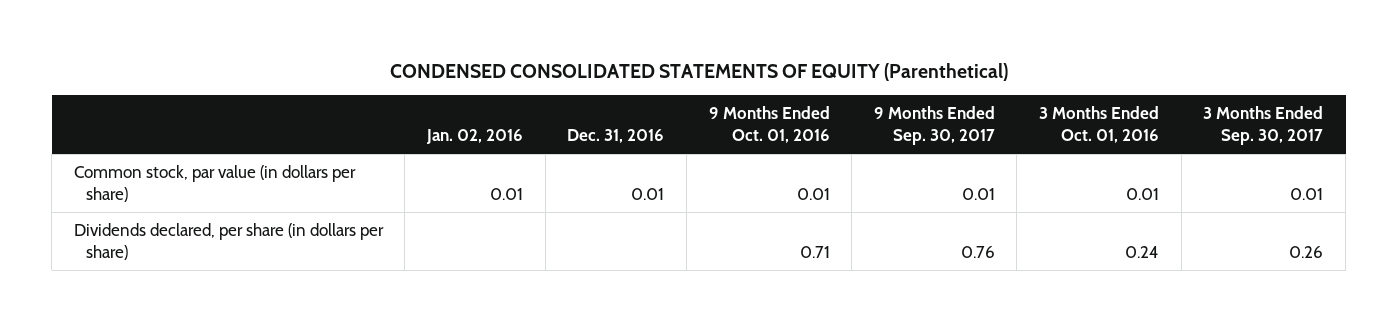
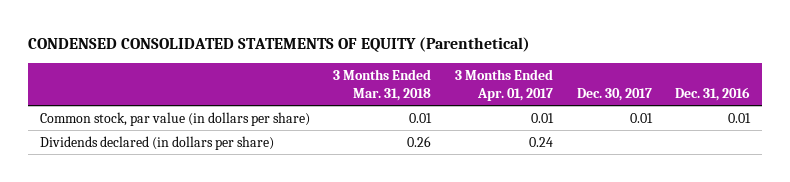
[425,129,523,145] Jan. 02, 2016 -> none
[708,106,830,144] 9 Months Ended Oct. 01, 2016 -> none
[873,106,995,146] 9 Months Ended Sep. 30, 2017 -> none
[1039,106,1160,144] 3 Months Ended Oct. 01, 2016 -> none
[1203,106,1324,146] 3 Months Ended Sep. 30, 2017 -> none
none -> [333,69,432,101] 3 Months Ended Mar. 31, 2018
none -> [454,69,553,101] 3 Months Ended Apr. 01, 2017
none -> [576,87,652,101] Dec. 30, 2017
[73,222,384,261] Dividends declared, per share (in dollars per share) -> [39,135,274,150] Dividends declared (in dollars per share)

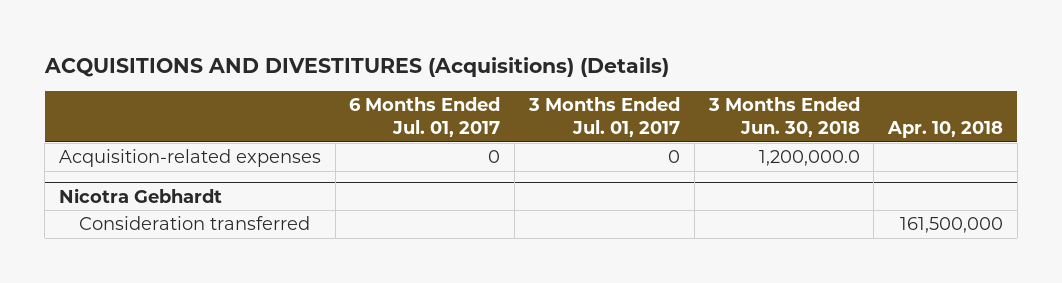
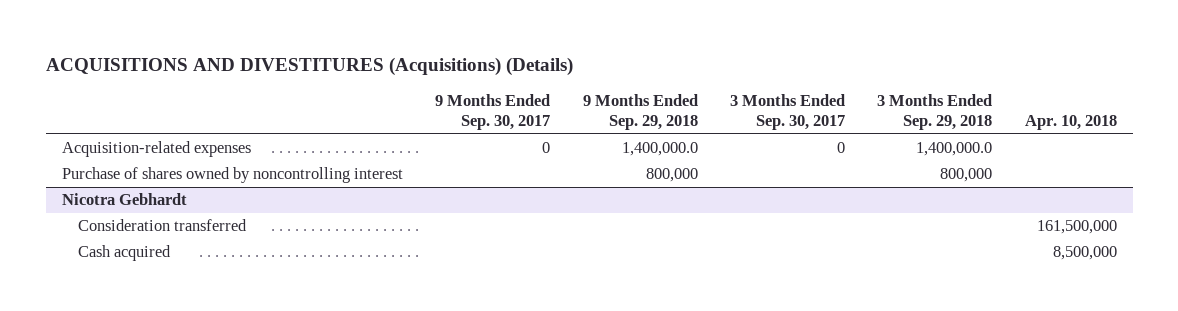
[349,96,501,137] 6 Months Ended Jul. 01, 2017 -> none
[528,96,681,137] 3 Months Ended Jul. 01, 2017 -> none
[707,96,860,137] 3 Months Ended Jun. 30, 2018 -> none
none -> [435,93,551,130] 9 Months Ended Sep. 30, 2017
none -> [582,93,698,130] 9 Months Ended Sep. 29, 2018
none -> [729,93,845,130] 3 Months Ended Sep. 30, 2017
none -> [877,93,993,130] 3 Months Ended Sep. 29, 2018
none -> [61,167,403,184] Purchase of shares owned by noncontrolling interest
none -> [78,245,172,262] Cash acquired

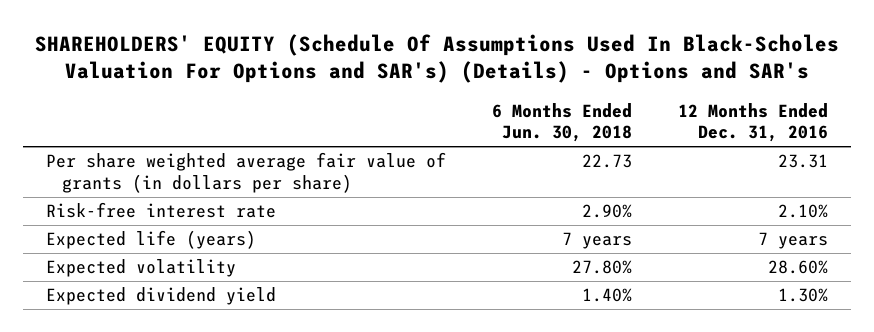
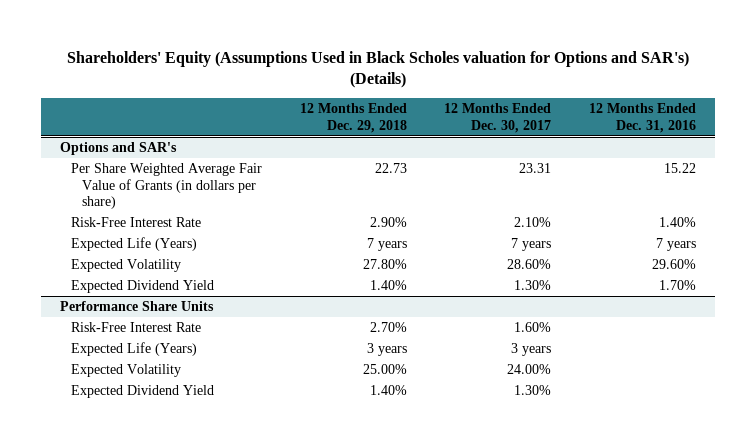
[34,33,839,84] SHAREHOLDERS' EQUITY (Schedule Of Assumptions Used In Black-Scholes Valuation For Options and SAR's) (Details) - Options and SAR's -> [67,50,690,89] Shareholders' Equity (Assumptions Used in Black Scholes valuation for Options and SAR's) (Details)
[491,102,632,142] 6 Months Ended Jun. 30, 2018 -> none
none -> [299,103,407,134] 12 Months Ended Dec. 29, 2018
none -> [444,103,552,134] 12 Months Ended Dec. 30, 2017
[46,152,447,193] Per share weighted average fair value of grants (in dollars per share) -> none
[46,202,277,219] Risk-free interest rate -> none
[46,230,257,250] Expected life (years) -> none
[46,259,237,278] Expected volatility -> none
[46,287,277,306] Expected dividend yield -> none
none -> [59,141,177,155] Options and SAR's
none -> [70,162,262,210] Per Share Weighted Average Fair Value of Grants (in dollars per share)
none -> [70,216,201,227] Risk-Free Interest Rate
none -> [70,236,197,251] Expected Life (Years)
none -> [70,258,181,272] Expected Volatility
none -> [70,279,214,293] Expected Dividend Yield
none -> [59,300,214,311] Performance Share Units
none -> [70,321,201,332] Risk-Free Interest Rate
none -> [70,341,197,356] Expected Life (Years)
none -> [70,363,181,377] Expected Volatility
none -> [70,384,214,398] Expected Dividend Yield

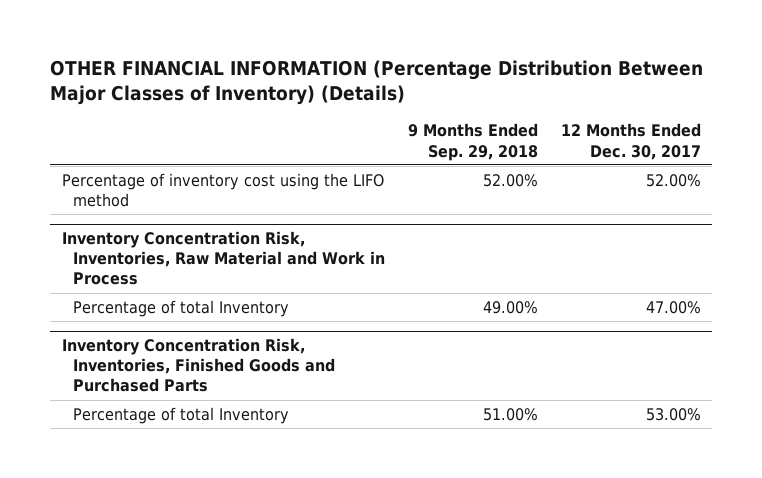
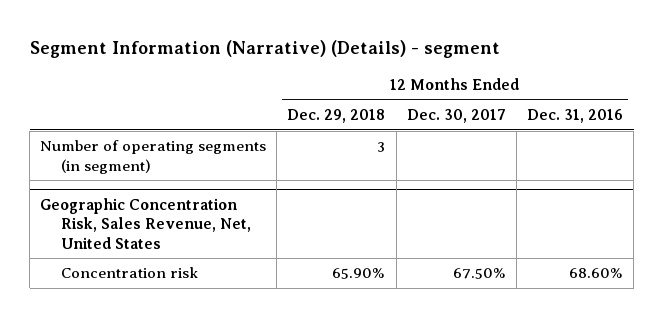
[50,60,704,106] OTHER FINANCIAL INFORMATION (Percentage Distribution Between Major Classes of Inventory) (Details) -> [29,39,500,58] Segment Information (Narrative) (Details) - segment
[407,123,538,161] 9 Months Ended Sep. 29, 2018 -> none
none -> [287,108,386,123] Dec. 29, 2018
none -> [527,108,624,123] Dec. 31, 2016
[61,172,384,208] Percentage of inventory cost using the LIFO method -> none
[61,231,385,286] Inventory Concentration Risk, Inventories, Raw Material and Work in Process -> none
[72,299,289,317] Percentage of total Inventory -> none
[61,338,335,393] Inventory Concentration Risk, Inventories, Finished Goods and Purchased Parts -> none
[72,406,289,424] Percentage of total Inventory -> none
none -> [40,140,267,174] Number of operating segments (in segment)
none -> [40,198,252,249] Geographic Concentration Risk, Sales Revenue, Net, United States
none -> [61,267,199,279] Concentration risk

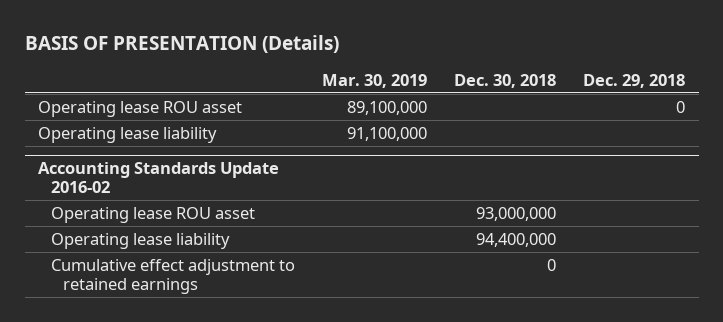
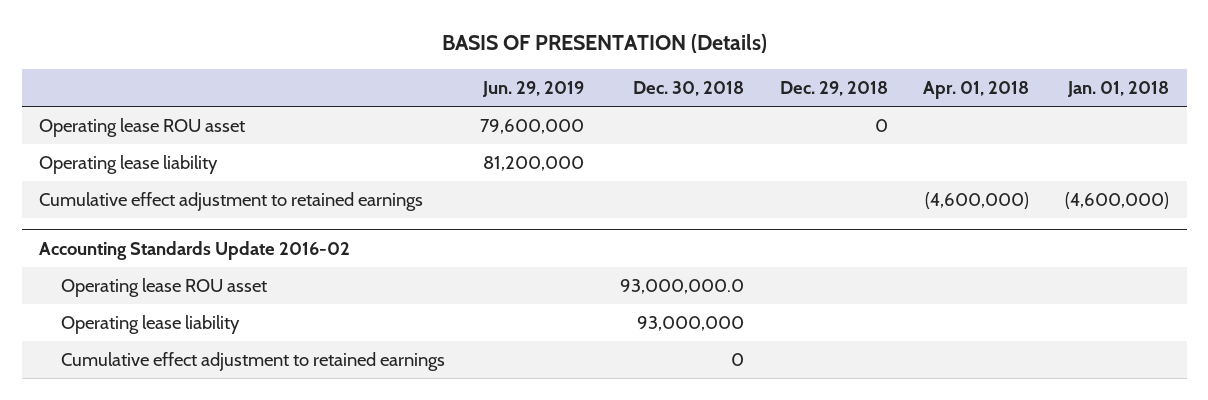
[321,73,427,88] Mar. 30, 2019 -> none
none -> [482,80,585,97] Jun. 29, 2019
none -> [923,80,1030,99] Apr. 01, 2018
none -> [1067,80,1170,97] Jan. 01, 2018
none -> [39,192,424,212] Cumulative effect adjustment to retained earnings
[475,206,556,221] 93,000,000 -> [619,279,744,295] 93,000,000.0
[475,232,556,247] 94,400,000 -> [636,316,744,332] 93,000,000

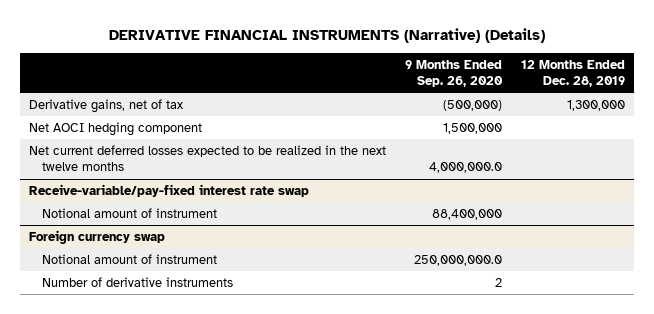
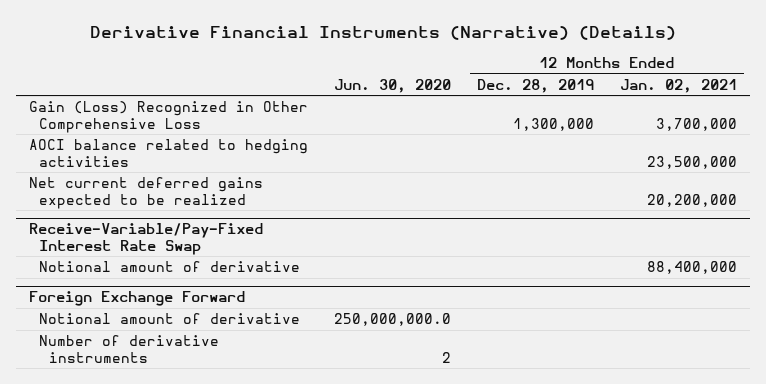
[109,27,546,43] DERIVATIVE FINANCIAL INSTRUMENTS (Narrative) (Details) -> [89,25,676,40] Derivative Financial Instruments (Narrative) (Details)
[405,59,504,87] 9 Months Ended Sep. 26, 2020 -> none
none -> [333,78,451,93] Jun. 30, 2020
none -> [620,78,738,93] Jan. 02, 2021
[29,99,184,114] Derivative gains, net of tax -> [28,101,308,133] Gain (Loss) Recognized in Other Comprehensive Loss
[29,122,203,137] Net AOCI hedging component -> [28,139,308,167] AOCI balance related to hedging activities
[29,145,387,172] Net current deferred losses expected to be realized in the next twelve months -> [28,177,263,209] Net current deferred gains expected to be realized
[29,184,310,198] Receive-variable/pay-fixed interest rate swap -> [28,223,263,255] Receive-Variable/Pay-Fixed Interest Rate Swap
[42,208,218,219] Notional amount of instrument -> [39,261,301,273] Notional amount of derivative
[29,230,166,245] Foreign currency swap -> [28,291,245,307] Foreign Exchange Forward
[42,254,218,265] Notional amount of instrument -> [39,313,301,325] Notional amount of derivative

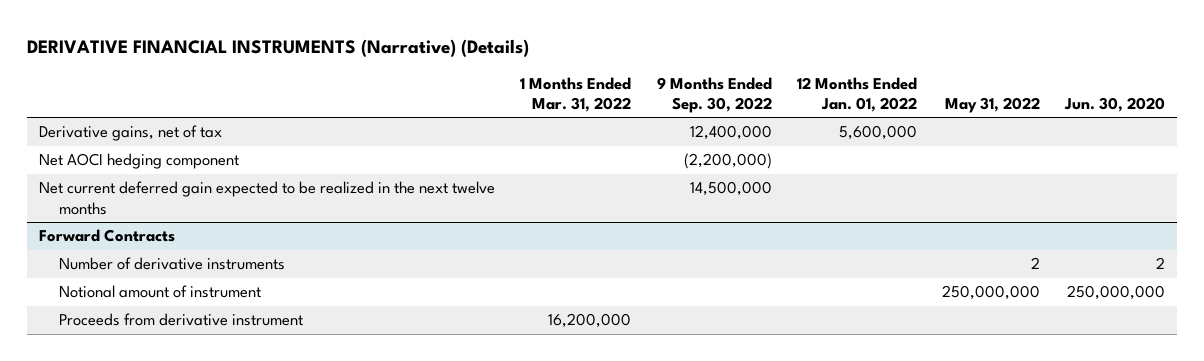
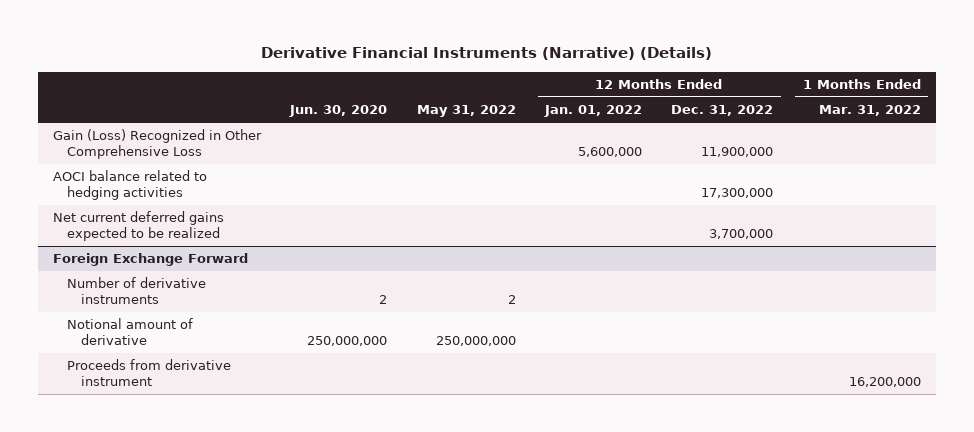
[26,38,529,57] DERIVATIVE FINANCIAL INSTRUMENTS (Narrative) (Details) -> [260,47,712,61] Derivative Financial Instruments (Narrative) (Details)
[656,76,772,114] 9 Months Ended Sep. 30, 2022 -> none
none -> [671,105,774,117] Dec. 31, 2022
[39,125,223,142] Derivative gains, net of tax -> [52,129,262,159] Gain (Loss) Recognized in Other Comprehensive Loss
[39,153,240,170] Net AOCI hedging component -> [52,170,207,200] AOCI balance related to hedging activities
[39,181,496,215] Net current deferred gain expected to be realized in the next twelve months -> [52,211,224,241] Net current deferred gains expected to be realized
[39,229,176,243] Forward Contracts -> [52,253,248,267] Foreign Exchange Forward
[59,285,262,299] Notional amount of instrument -> [66,318,193,345] Notional amount of derivative

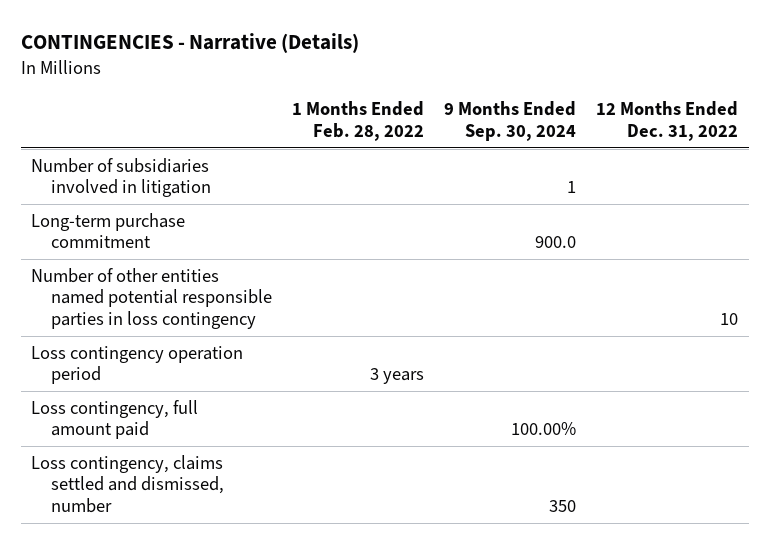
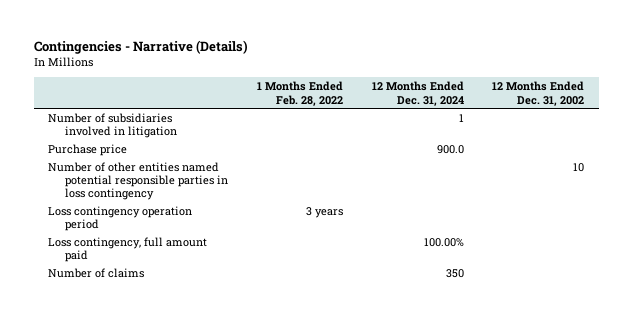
[21,33,360,54] CONTINGENCIES - Narrative (Details) -> [33,39,248,54] Contingencies - Narrative (Details)
[444,101,577,141] 9 Months Ended Sep. 30, 2024 -> none
[596,101,739,141] 12 Months Ended Dec. 31, 2022 -> none
none -> [371,81,464,106] 12 Months Ended Dec. 31, 2024
none -> [492,81,585,106] 12 Months Ended Dec. 31, 2002
[31,213,186,249] Long-term purchase commitment -> [47,143,127,156] Purchase price
[31,455,225,513] Loss contingency, claims settled and dismissed, number -> [47,267,144,278] Number of claims

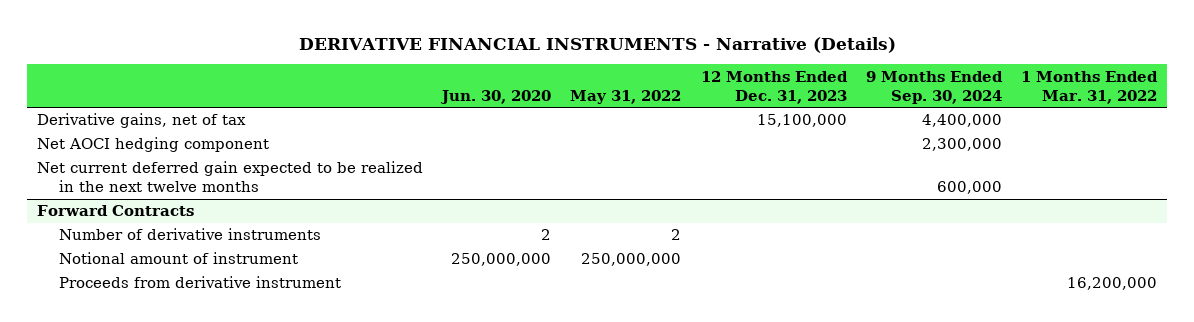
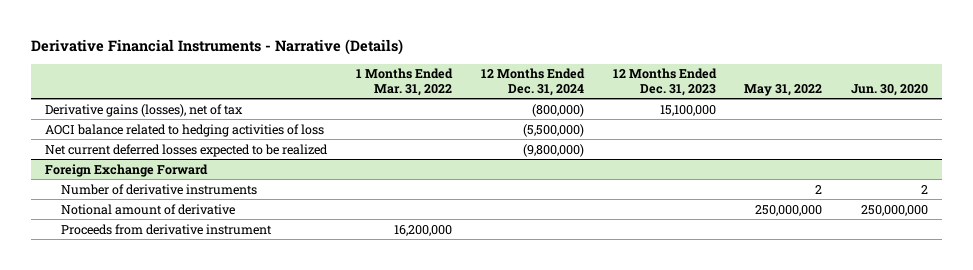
[299,36,897,53] DERIVATIVE FINANCIAL INSTRUMENTS - Narrative (Details) -> [31,38,404,55] Derivative Financial Instruments - Narrative (Details)
[865,70,1003,104] 9 Months Ended Sep. 30, 2024 -> none
none -> [480,68,585,96] 12 Months Ended Dec. 31, 2024
[37,113,247,129] Derivative gains, net of tax -> [45,103,244,117] Derivative gains (losses), net of tax
[37,137,270,153] Net AOCI hedging component -> [45,123,325,137] AOCI balance related to hedging activities of loss
[37,161,424,193] Net current deferred gain expected to be realized in the next twelve months -> [45,143,329,157] Net current deferred losses expected to be realized
[37,205,195,217] Forward Contracts -> [45,163,209,177] Foreign Exchange Forward
[59,252,299,265] Notional amount of instrument -> [60,203,235,215] Notional amount of derivative

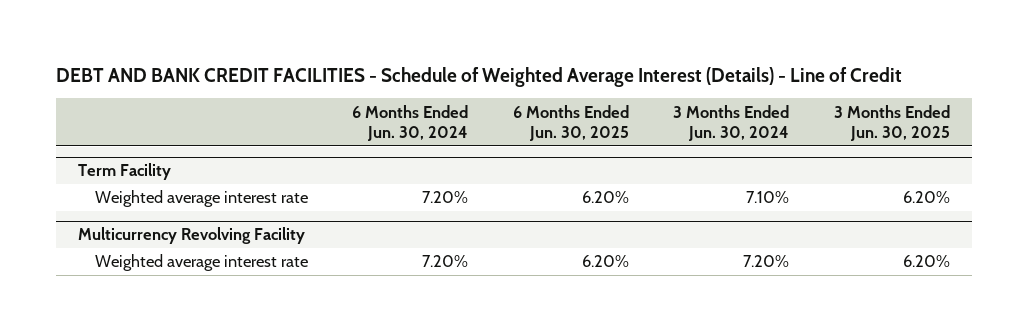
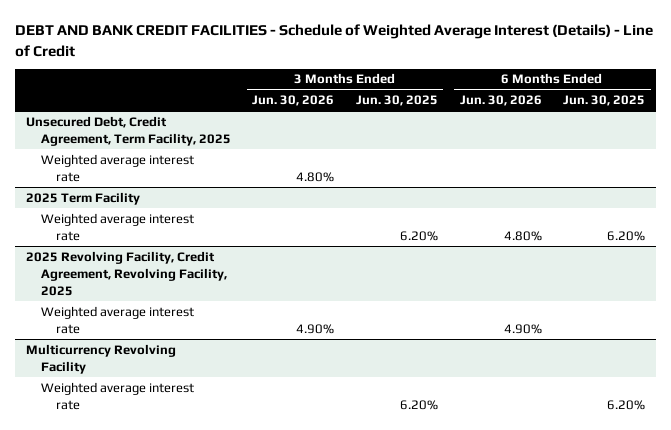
[352,104,469,141] 6 Months Ended Jun. 30, 2024 -> none
[673,104,790,141] 3 Months Ended Jun. 30, 2024 -> none
none -> [252,95,335,107] Jun. 30, 2026
none -> [459,95,542,107] Jun. 30, 2026
none -> [25,115,231,146] Unsecured Debt, Credit Agreement, Term Facility, 2025
none -> [40,153,194,182] Weighted average interest rate
[78,163,172,181] Term Facility -> [25,191,140,205] 2025 Term Facility
none -> [25,250,227,296] 2025 Revolving Facility, Credit Agreement, Revolving Facility, 2025
none -> [40,305,194,334] Weighted average interest rate

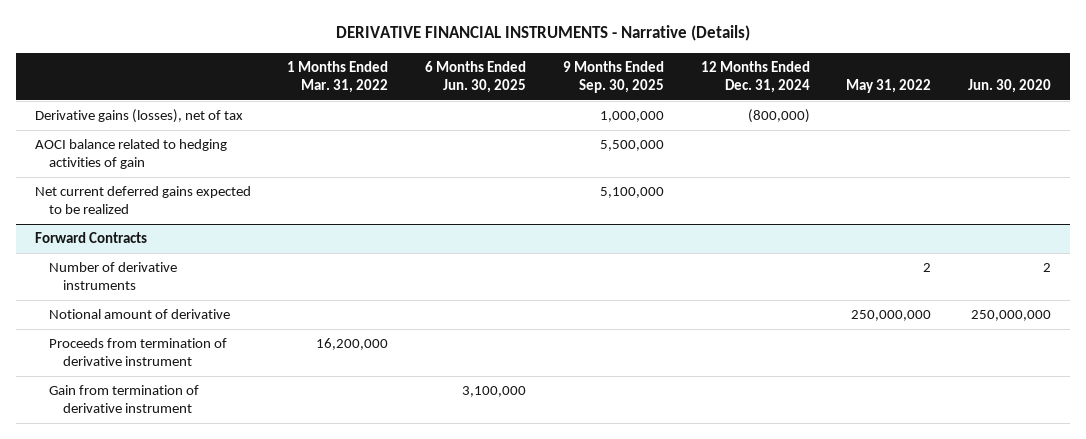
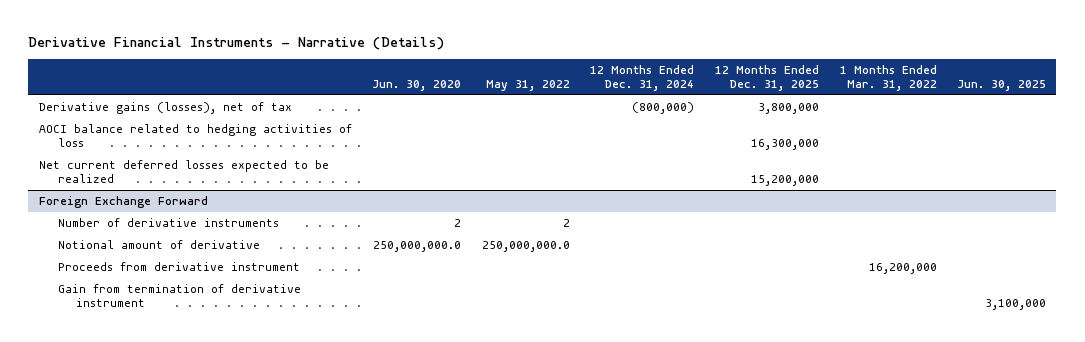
[335,25,750,42] DERIVATIVE FINANCIAL INSTRUMENTS - Narrative (Details) -> [28,37,445,51] Derivative Financial Instruments - Narrative (Details)
[425,60,527,93] 6 Months Ended Jun. 30, 2025 -> none
[562,60,664,93] 9 Months Ended Sep. 30, 2025 -> none
none -> [714,65,819,92] 12 Months Ended Dec. 31, 2025
none -> [957,80,1047,92] Jun. 30, 2025
[34,139,227,170] AOCI balance related to hedging activities of gain -> [38,124,352,148] AOCI balance related to hedging activities of loss
[34,186,251,215] Net current deferred gains expected to be realized -> [38,160,329,184] Net current deferred losses expected to be realized
[34,232,147,244] Forward Contracts -> [38,196,208,209] Foreign Exchange Forward
[851,310,932,322] 250,000,000 -> [481,241,570,253] 250,000,000.0
[971,310,1052,322] 250,000,000 -> [373,241,462,253] 250,000,000.0
[48,338,227,367] Proceeds from termination of derivative instrument -> [57,262,300,272] Proceeds from derivative instrument

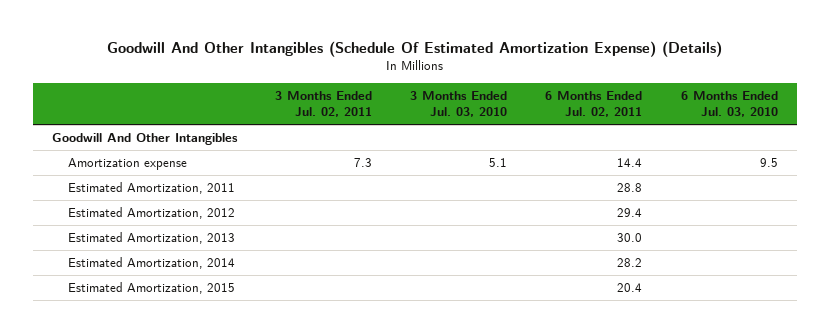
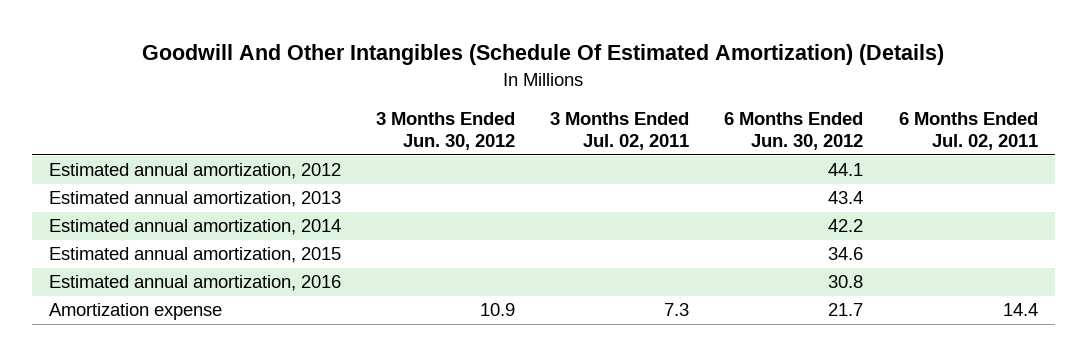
[106,40,722,57] Goodwill And Other Intangibles (Schedule Of Estimated Amortization Expense) (Details) -> [142,44,945,66] Goodwill And Other Intangibles (Schedule Of Estimated Amortization) (Details)
[410,91,508,118] 3 Months Ended Jul. 03, 2010 -> none
[680,91,778,118] 6 Months Ended Jul. 03, 2010 -> none
none -> [376,111,516,151] 3 Months Ended Jun. 30, 2012
none -> [724,111,864,151] 6 Months Ended Jun. 30, 2012
[51,133,238,146] Goodwill And Other Intangibles -> none
none -> [49,163,342,180] Estimated annual amortization, 2012
none -> [49,191,342,208] Estimated annual amortization, 2013
none -> [49,219,342,236] Estimated annual amortization, 2014
none -> [49,247,342,264] Estimated annual amortization, 2015
none -> [49,275,342,292] Estimated annual amortization, 2016
[68,182,236,195] Estimated Amortization, 2011 -> none
[68,207,236,220] Estimated Amortization, 2012 -> none
[68,232,236,245] Estimated Amortization, 2013 -> none
[68,257,236,270] Estimated Amortization, 2014 -> none
[68,282,236,295] Estimated Amortization, 2015 -> none

